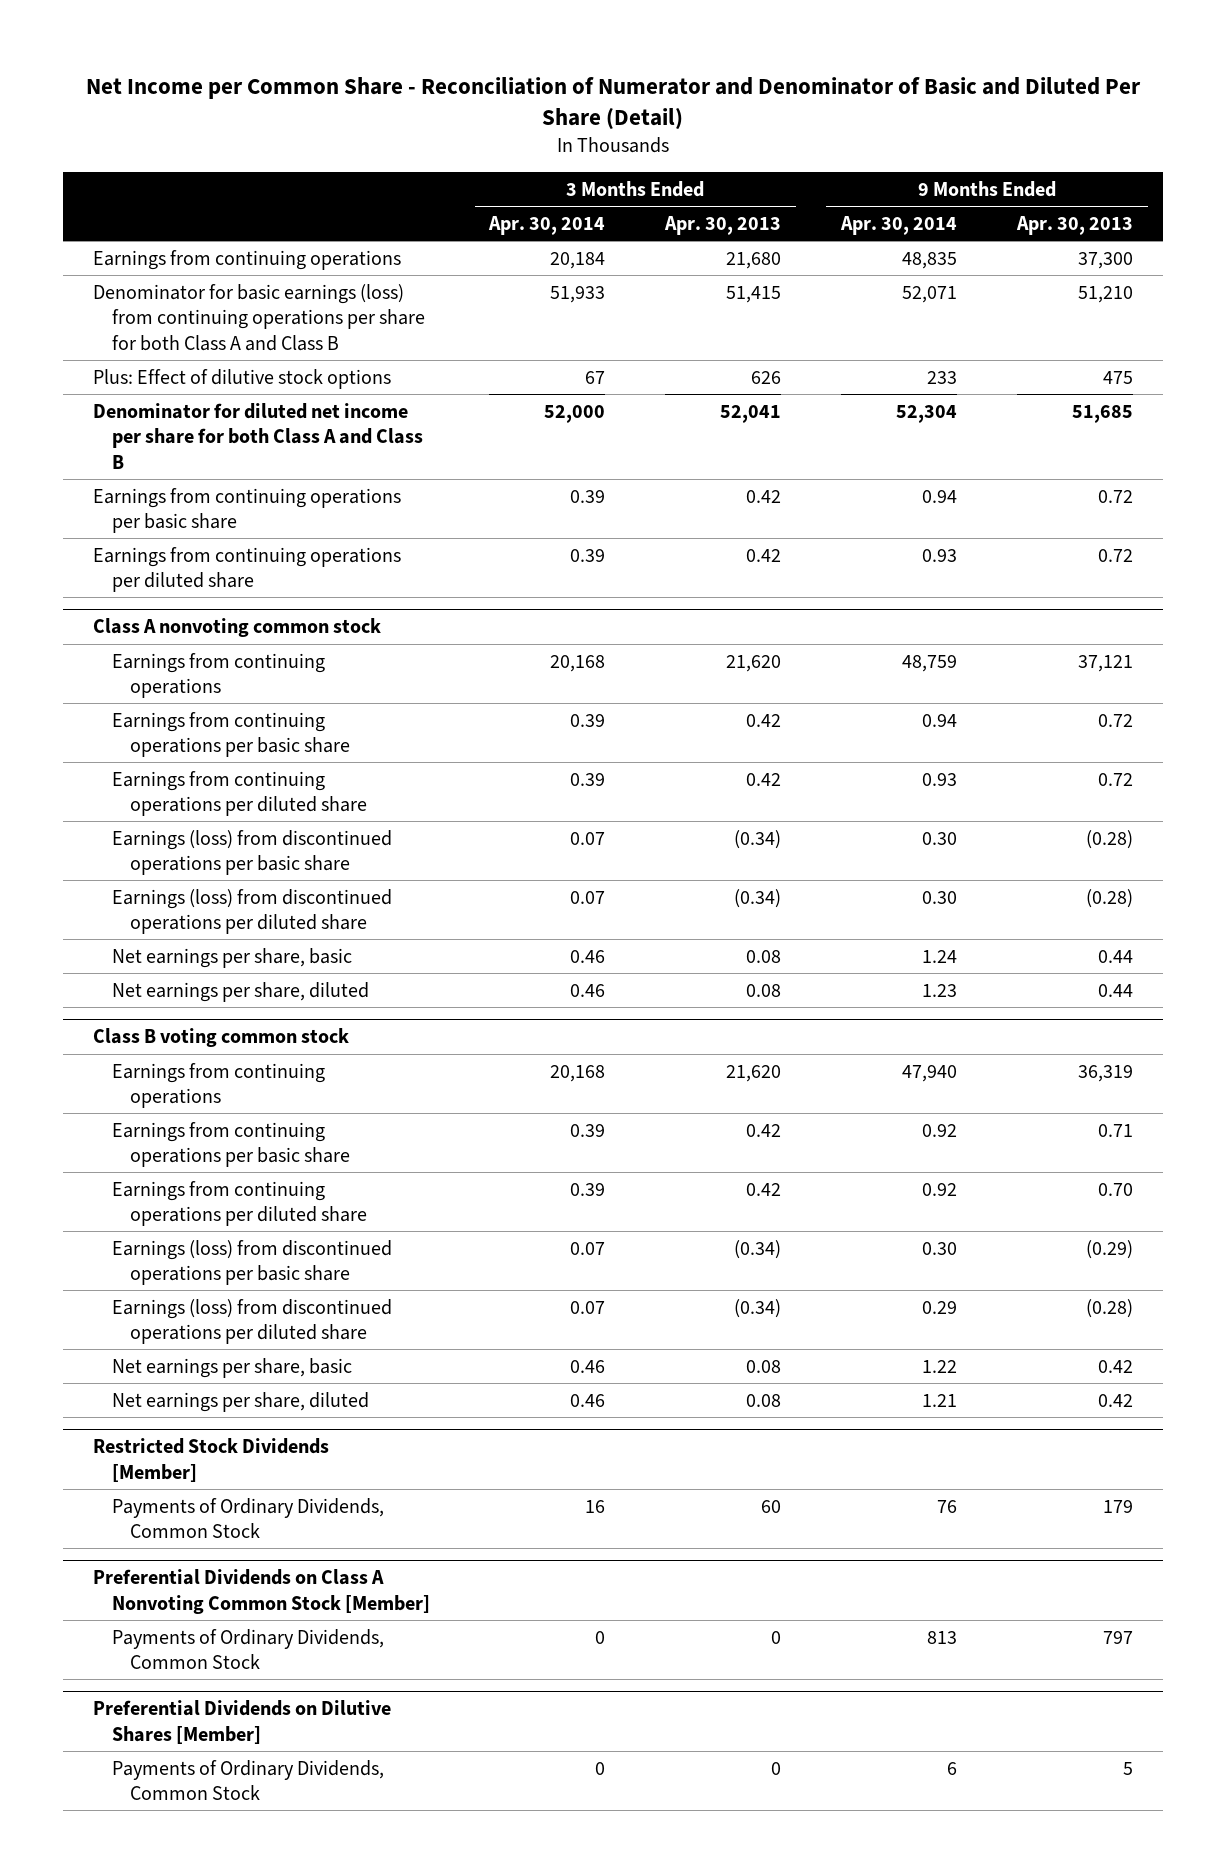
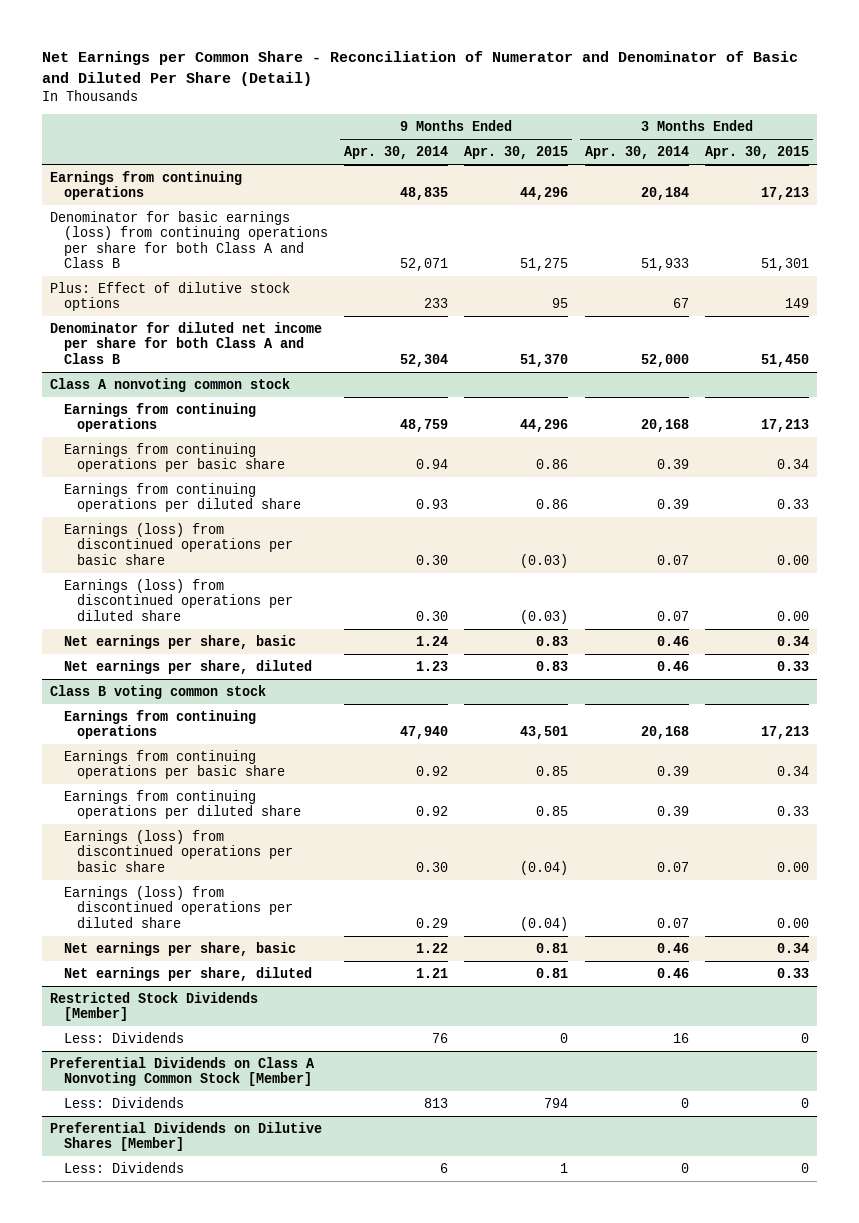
[85,77,1141,131] Net Income per Common Share - Reconciliation of Numerator and Denominator of Basic and Diluted Per Share (Detail) -> [41,51,798,87] Net Earnings per Common Share - Reconciliation of Numerator and Denominator of Basic and Diluted Per Share (Detail)
[664,215,782,235] Apr. 30, 2013 -> none
[1015,215,1133,235] Apr. 30, 2013 -> none
none -> [464,145,569,159] Apr. 30, 2015
none -> [704,145,809,159] Apr. 30, 2015
[93,487,402,534] Earnings from continuing operations per basic share -> none
[93,546,402,593] Earnings from continuing operations per diluted share -> none
[111,1497,384,1539] Payments of Ordinary Dividends, Common Stock -> [63,1031,184,1043] Less: Dividends
[111,1628,384,1670] Payments of Ordinary Dividends, Common Stock -> [63,1096,184,1108] Less: Dividends
[111,1759,384,1801] Payments of Ordinary Dividends, Common Stock -> none
none -> [63,1161,184,1173] Less: Dividends

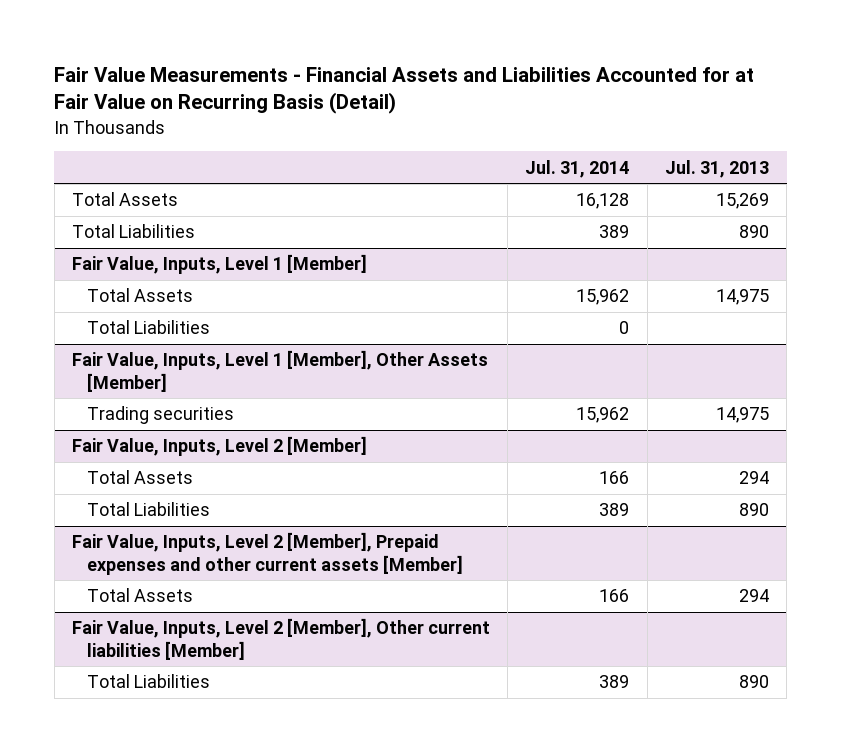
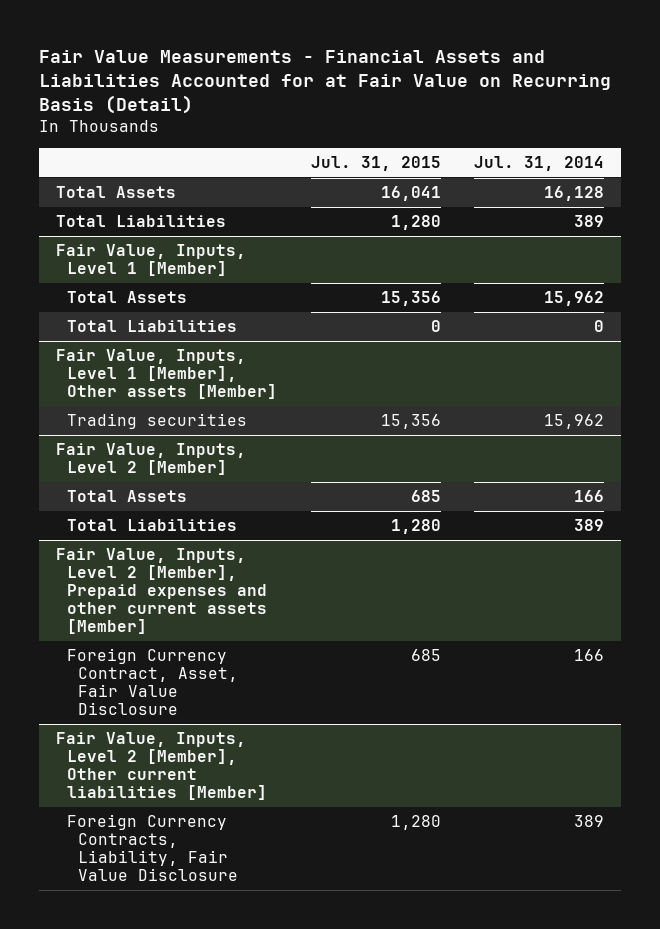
[664,159,769,178] Jul. 31, 2013 -> none
none -> [310,156,441,172] Jul. 31, 2015
[71,350,488,392] Fair Value, Inputs, Level 1 [Member], Other Assets [Member] -> [55,349,277,400] Fair Value, Inputs, Level 1 [Member], Other assets [Member]
[87,588,194,603] Total Assets -> [66,648,238,716] Foreign Currency Contract, Asset, Fair Value Disclosure
[87,674,211,689] Total Liabilities -> [66,814,238,882] Foreign Currency Contracts, Liability, Fair Value Disclosure

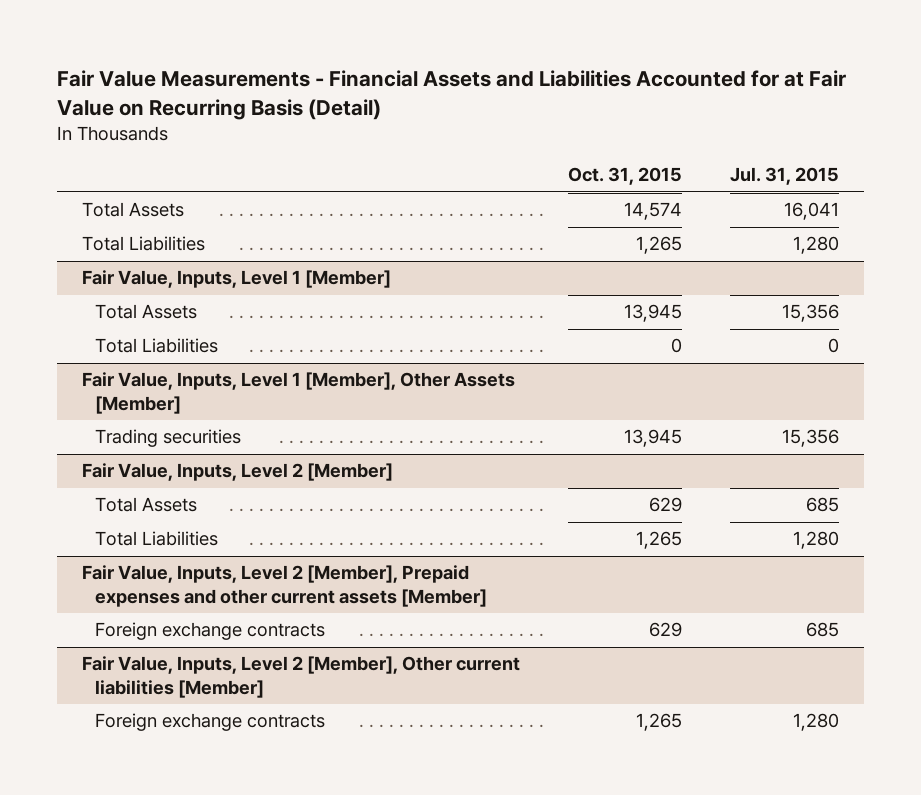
[474,156,605,172] Jul. 31, 2014 -> none
none -> [567,167,682,186] Oct. 31, 2015
[55,349,277,400] Fair Value, Inputs, Level 1 [Member], Other assets [Member] -> [81,372,515,415] Fair Value, Inputs, Level 1 [Member], Other Assets [Member]
[66,648,238,716] Foreign Currency Contract, Asset, Fair Value Disclosure -> [94,622,325,641] Foreign exchange contracts
[66,814,238,882] Foreign Currency Contracts, Liability, Fair Value Disclosure -> [94,713,325,732] Foreign exchange contracts

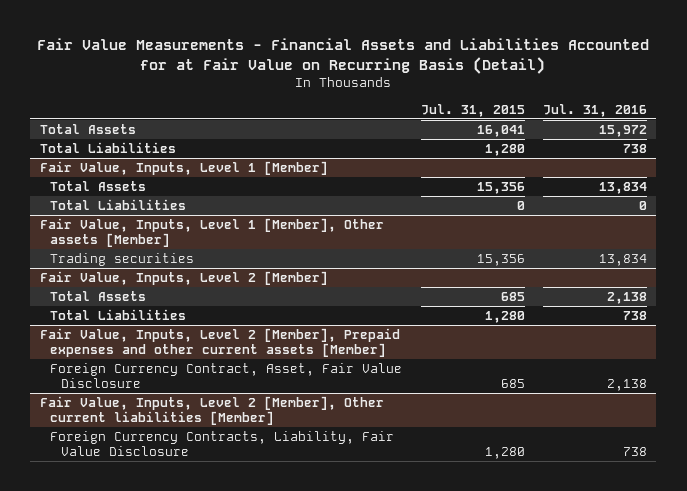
[567,167,682,186] Oct. 31, 2015 -> none
none -> [543,103,648,117] Jul. 31, 2016
[81,372,515,415] Fair Value, Inputs, Level 1 [Member], Other Assets [Member] -> [39,217,384,247] Fair Value, Inputs, Level 1 [Member], Other assets [Member]
[94,622,325,641] Foreign exchange contracts -> [50,362,403,388] Foreign Currency Contract, Asset, Fair Value Disclosure
[94,713,325,732] Foreign exchange contracts -> [50,430,395,456] Foreign Currency Contracts, Liability, Fair Value Disclosure

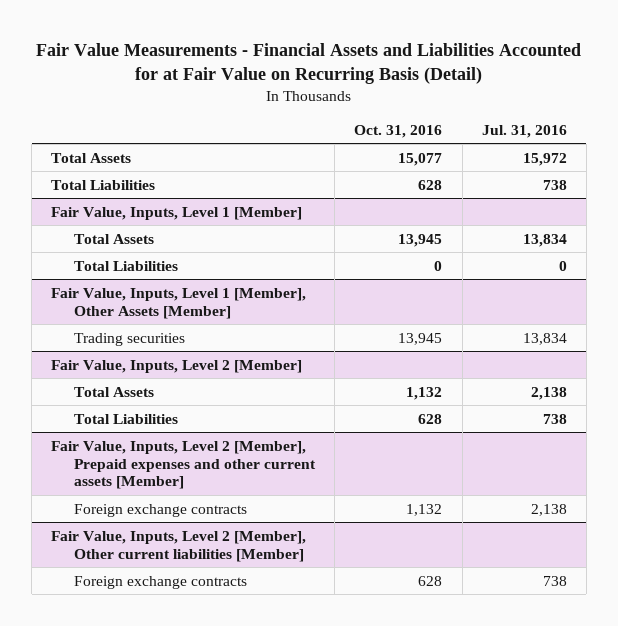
[420,103,525,117] Jul. 31, 2015 -> none
none -> [354,124,443,138] Oct. 31, 2016
[39,217,384,247] Fair Value, Inputs, Level 1 [Member], Other assets [Member] -> [51,287,307,319] Fair Value, Inputs, Level 1 [Member], Other Assets [Member]
[50,362,403,388] Foreign Currency Contract, Asset, Fair Value Disclosure -> [73,503,247,517] Foreign exchange contracts
[50,430,395,456] Foreign Currency Contracts, Liability, Fair Value Disclosure -> [73,575,247,589] Foreign exchange contracts

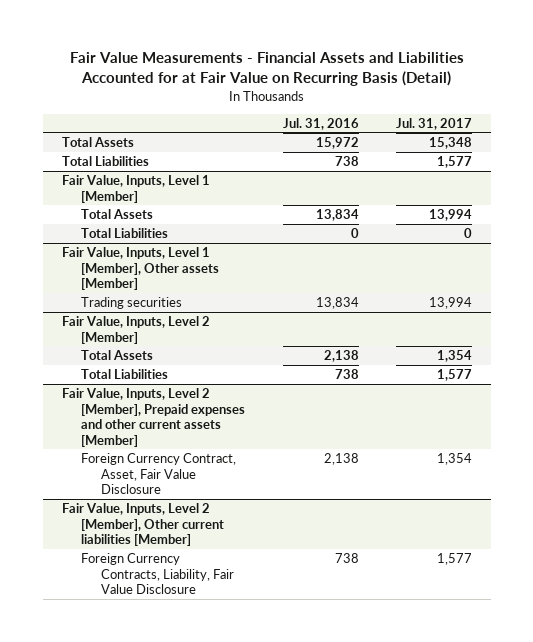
[354,124,443,138] Oct. 31, 2016 -> none
none -> [395,117,472,130] Jul. 31, 2017
[51,287,307,319] Fair Value, Inputs, Level 1 [Member], Other Assets [Member] -> [61,247,220,291] Fair Value, Inputs, Level 1 [Member], Other assets [Member]
[73,503,247,517] Foreign exchange contracts -> [81,453,237,495] Foreign Currency Contract, Asset, Fair Value Disclosure
[73,575,247,589] Foreign exchange contracts -> [81,553,235,595] Foreign Currency Contracts, Liability, Fair Value Disclosure

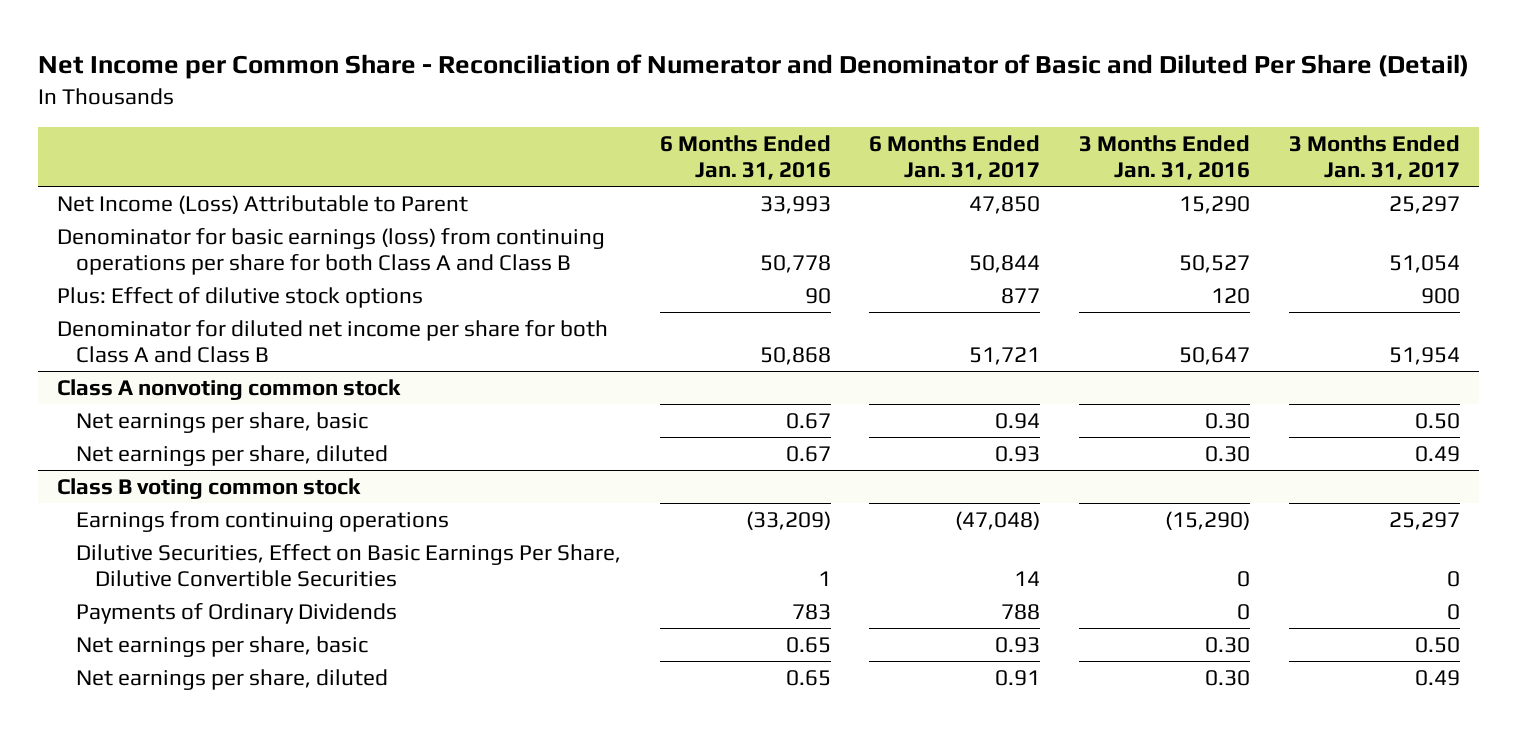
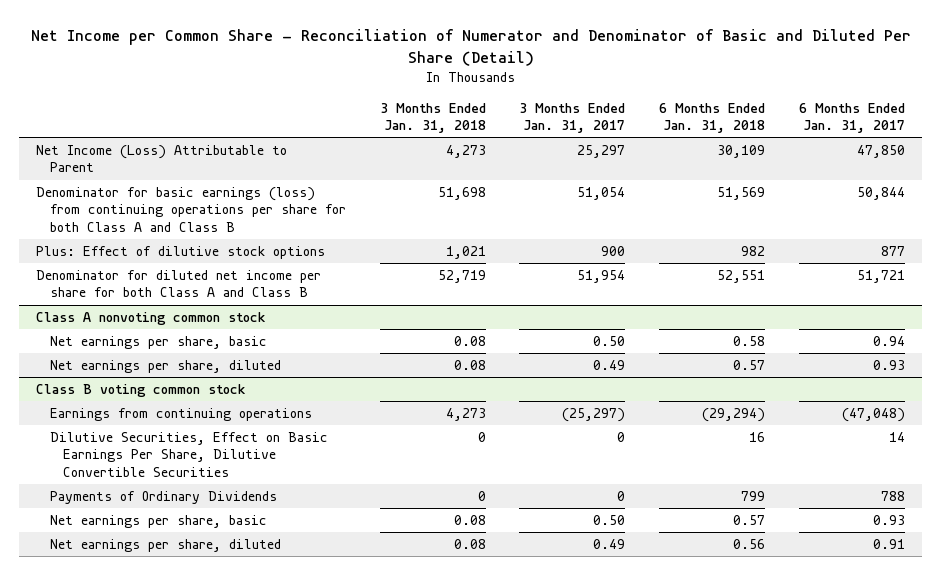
[659,134,831,180] 6 Months Ended Jan. 31, 2016 -> none
[1079,134,1251,180] 3 Months Ended Jan. 31, 2016 -> none
none -> [379,102,486,134] 3 Months Ended Jan. 31, 2018
none -> [659,102,766,134] 6 Months Ended Jan. 31, 2018
[1388,511,1460,530] 25,297 -> [562,407,626,422] (25,297)

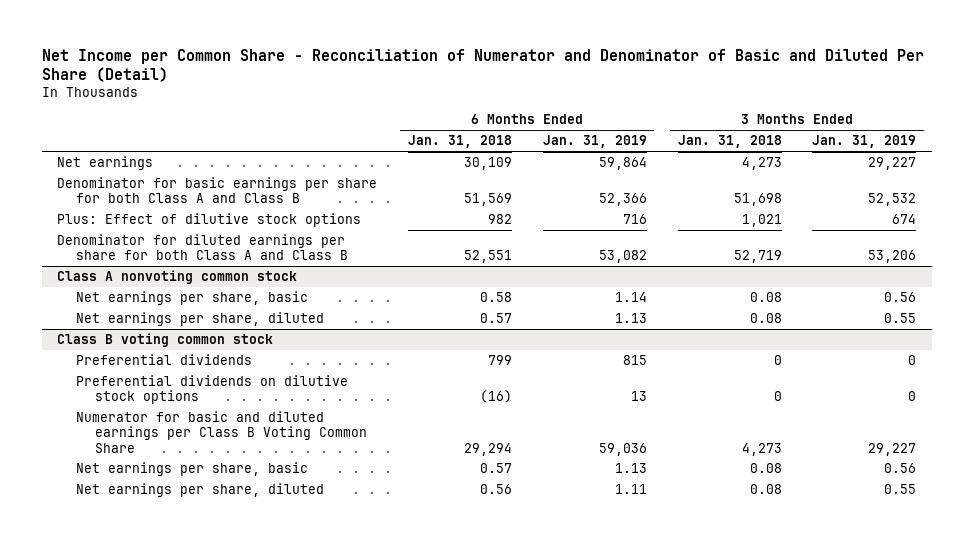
[519,102,626,134] 3 Months Ended Jan. 31, 2017 -> none
[799,102,906,134] 6 Months Ended Jan. 31, 2017 -> none
none -> [542,135,647,149] Jan. 31, 2019
none -> [812,135,917,149] Jan. 31, 2019
[36,144,288,173] Net Income (Loss) Attributable to Parent -> [56,155,153,170] Net earnings
[36,186,346,232] Denominator for basic earnings (loss) from continuing operations per share for both Class A and Class B -> [56,176,377,204] Denominator for basic earnings per share for both Class A and Class B
[36,269,322,298] Denominator for diluted net income per share for both Class A and Class B -> [56,233,348,261] Denominator for diluted earnings per share for both Class A and Class B
[49,407,312,421] Earnings from continuing operations -> none
[49,431,328,477] Dilutive Securities, Effect on Basic Earnings Per Share, Dilutive Convertible Securities -> none
[49,490,277,504] Payments of Ordinary Dividends -> [75,353,252,365] Preferential dividends
none -> [75,374,348,405] Preferential dividends on dilutive stock options
none -> [75,410,367,453] Numerator for basic and diluted earnings per Class B Voting Common Share

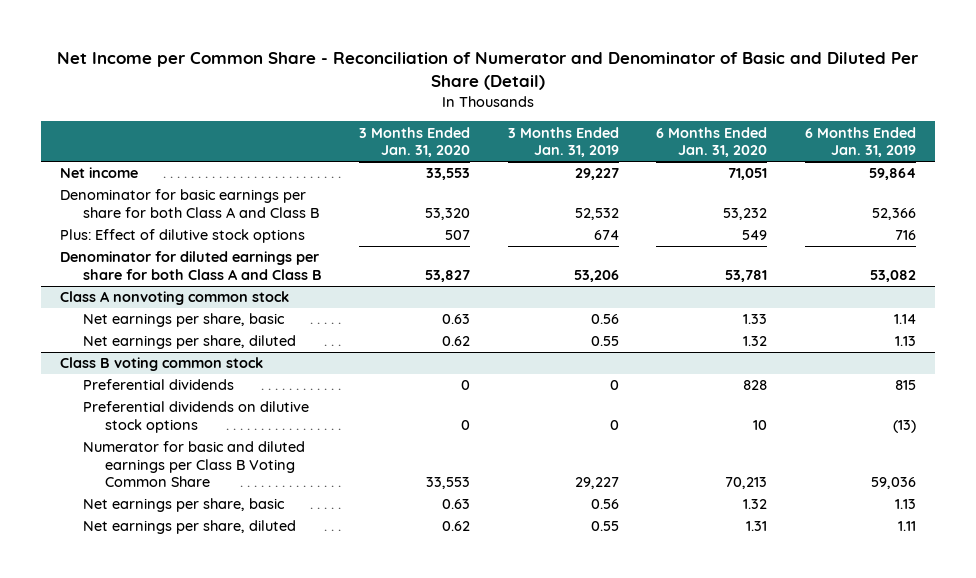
[407,135,512,149] Jan. 31, 2018 -> none
[677,135,782,149] Jan. 31, 2018 -> none
none -> [359,126,471,158] 3 Months Ended Jan. 31, 2020
none -> [656,126,768,158] 6 Months Ended Jan. 31, 2020
[56,155,153,170] Net earnings -> [60,167,139,179] Net income
[630,391,647,402] 13 -> [893,419,917,433] (13)

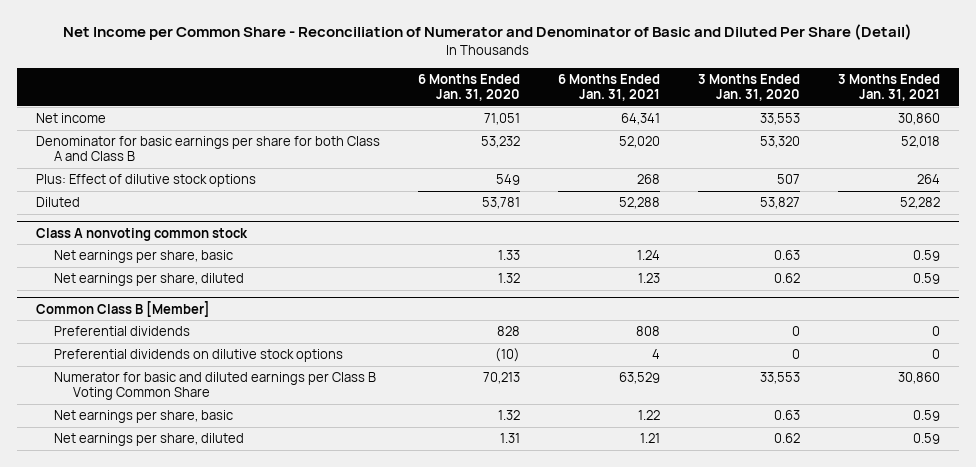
[507,126,619,158] 3 Months Ended Jan. 31, 2019 -> none
[805,126,917,158] 6 Months Ended Jan. 31, 2019 -> none
none -> [557,73,660,102] 6 Months Ended Jan. 31, 2021
none -> [838,73,941,102] 3 Months Ended Jan. 31, 2021
[60,251,322,280] Denominator for diluted earnings per share for both Class A and Class B -> [35,197,80,208] Diluted
[60,357,264,372] Class B voting common stock -> [35,300,210,317] Common Class B [Member]
[753,419,768,430] 10 -> [494,348,520,363] (10)

